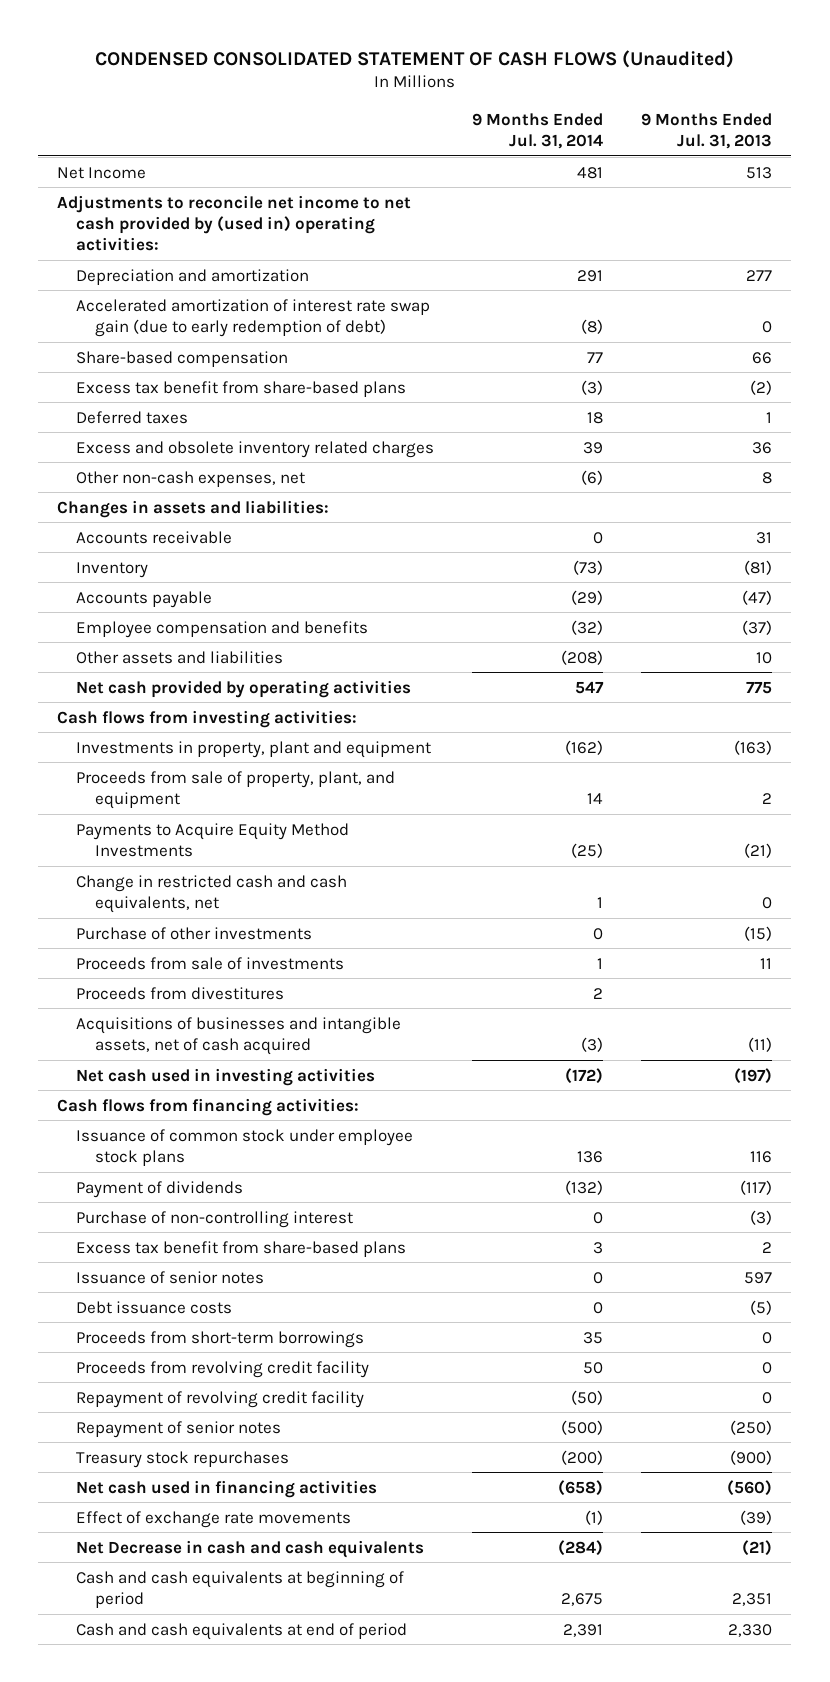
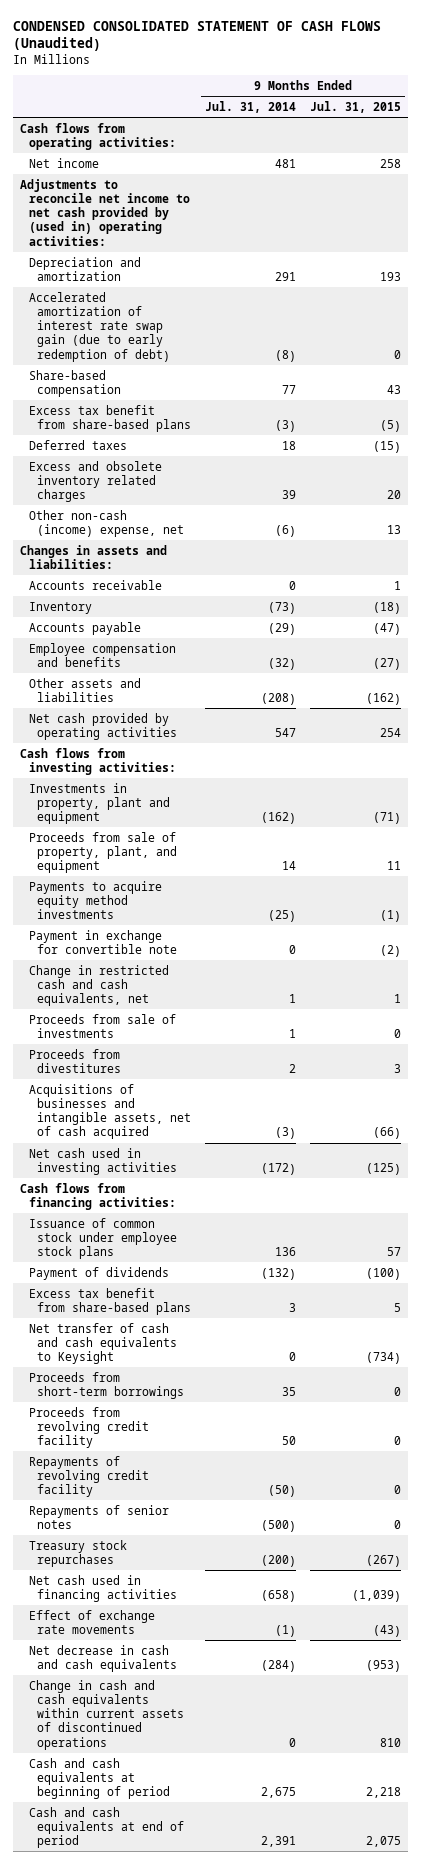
[641,112,773,149] 9 Months Ended Jul. 31, 2013 -> none
none -> [310,100,402,113] Jul. 31, 2015
none -> [20,122,176,150] Cash flows from operating activities:
[57,166,147,179] Net Income -> [28,157,99,168] Net income
[76,470,306,487] Other non-cash expenses, net -> [28,509,184,537] Other non-cash (income) expense, net
[76,822,350,857] Payments to Acquire Equity Method Investments -> [28,880,162,920] Payments to acquire equity method investments
none -> [28,929,177,954] Payment in exchange for convertible note
[76,926,313,940] Purchase of other investments -> none
[76,1210,354,1228] Purchase of non-controlling interest -> none
[76,1270,265,1284] Issuance of senior notes -> none
[76,1300,233,1314] Debt issuance costs -> none
none -> [28,1322,177,1365] Net transfer of cash and cash equivalents to Keysight
[76,1390,365,1408] Repayment of revolving credit facility -> [28,1455,149,1498] Repayments of revolving credit facility
[76,1420,282,1438] Repayment of senior notes -> [28,1504,169,1529] Repayments of senior notes
[76,1539,425,1558] Net Decrease in cash and cash equivalents -> [28,1644,177,1672] Net decrease in cash and cash equivalents
none -> [28,1679,184,1750] Change in cash and cash equivalents within current assets of discontinued operations

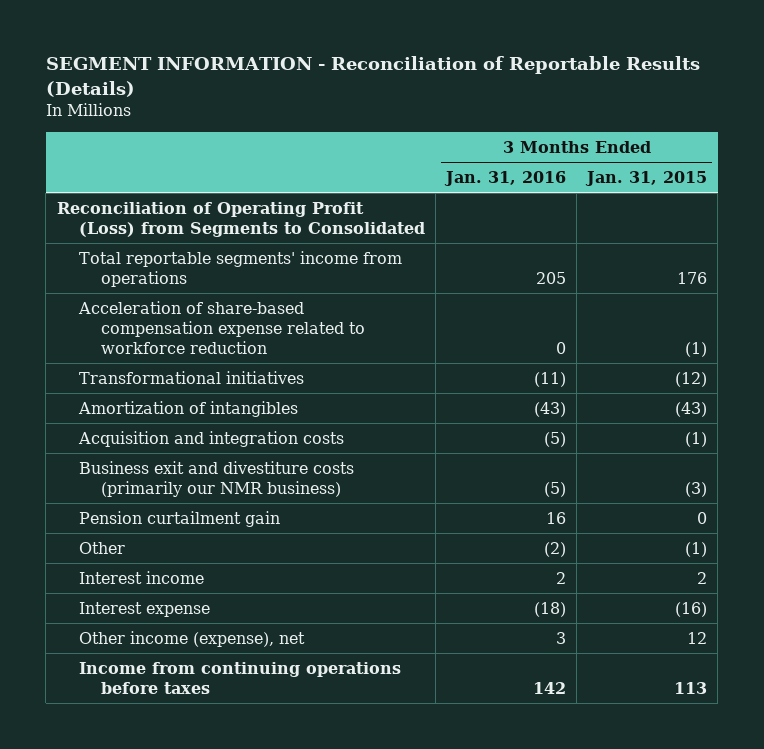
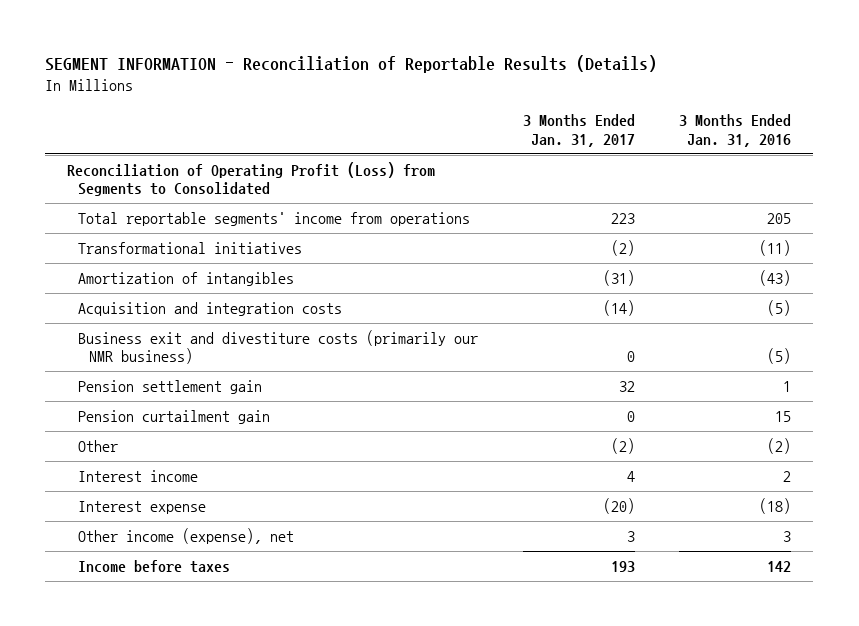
[585,171,708,187] Jan. 31, 2015 -> none
none -> [522,114,635,147] 3 Months Ended Jan. 31, 2017
[77,300,366,354] Acceleration of share-based compensation expense related to workforce reduction -> none
none -> [78,379,263,394] Pension settlement gain
[546,511,567,524] 16 -> [775,410,792,422] 15
[78,661,401,694] Income from continuing operations before taxes -> [78,559,231,573] Income before taxes

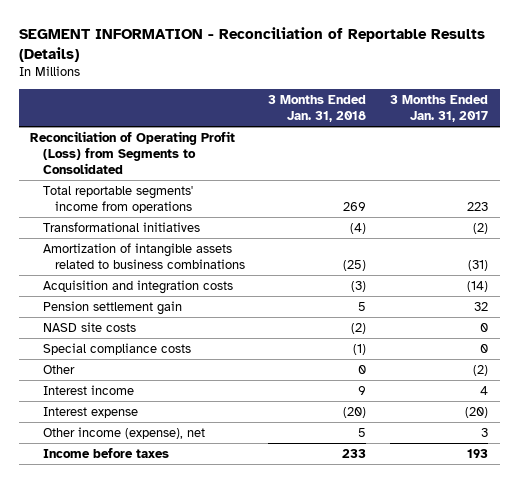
[679,114,792,147] 3 Months Ended Jan. 31, 2016 -> none
none -> [268,95,367,123] 3 Months Ended Jan. 31, 2018
[78,271,295,286] Amortization of intangibles -> none
none -> [42,242,246,269] Amortization of intangible assets related to business combinations
[78,329,479,365] Business exit and divestiture costs (primarily our NMR business) -> none
[78,409,271,424] Pension curtailment gain -> none
none -> [42,321,136,332] NASD site costs
none -> [42,342,191,355] Special compliance costs

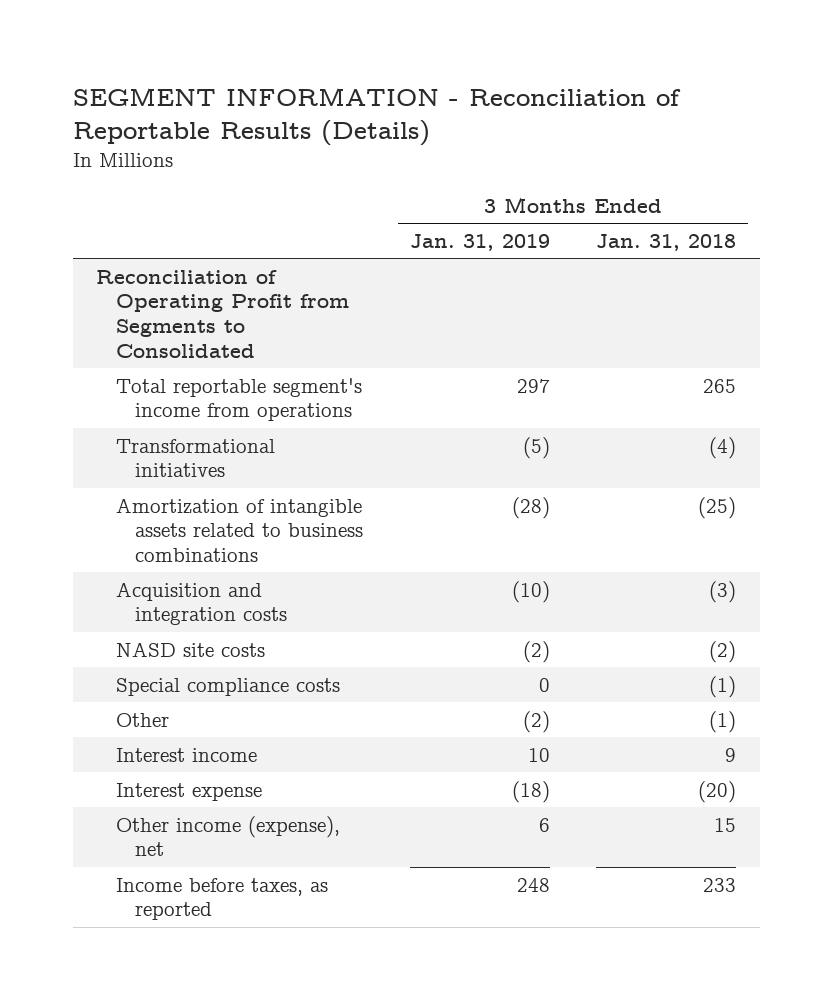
[389,95,488,123] 3 Months Ended Jan. 31, 2017 -> none
none -> [409,234,550,252] Jan. 31, 2019
[30,130,236,174] Reconciliation of Operating Profit (Loss) from Segments to Consolidated -> [96,269,349,358] Reconciliation of Operating Profit from Segments to Consolidated
[42,185,193,213] Total reportable segments' income from operations -> [115,377,362,422] Total reportable segment's income from operations
[343,201,367,211] 269 -> [703,378,737,393] 265
[42,300,182,315] Pension settlement gain -> none
[358,364,367,374] 0 -> [709,710,737,733] (1)
[358,427,367,437] 5 -> [714,817,737,832] 15
[42,447,169,458] Income before taxes -> [115,877,328,921] Income before taxes, as reported

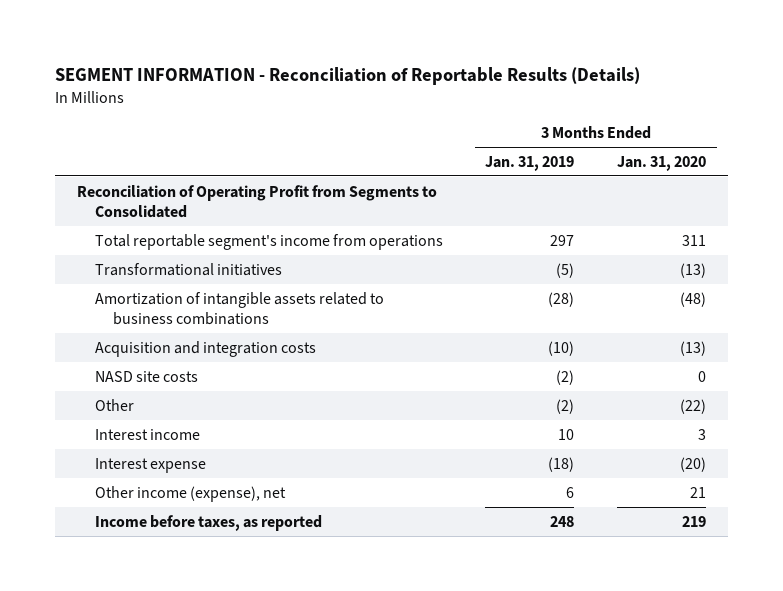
[596,234,737,252] Jan. 31, 2018 -> none
none -> [617,155,707,171] Jan. 31, 2020
[115,677,340,696] Special compliance costs -> none

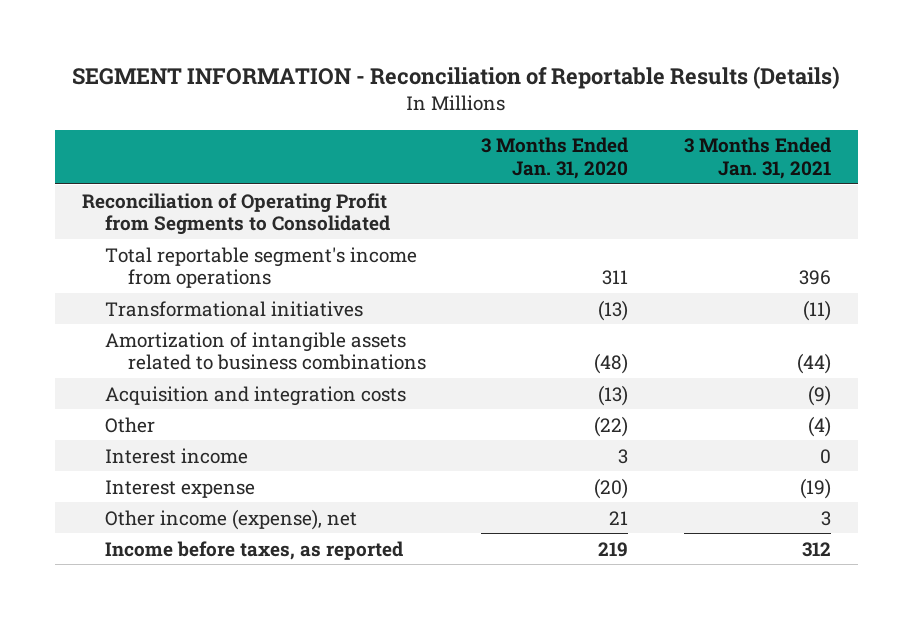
[485,155,575,171] Jan. 31, 2019 -> none
none -> [683,137,831,179] 3 Months Ended Jan. 31, 2021
[94,370,198,382] NASD site costs -> none

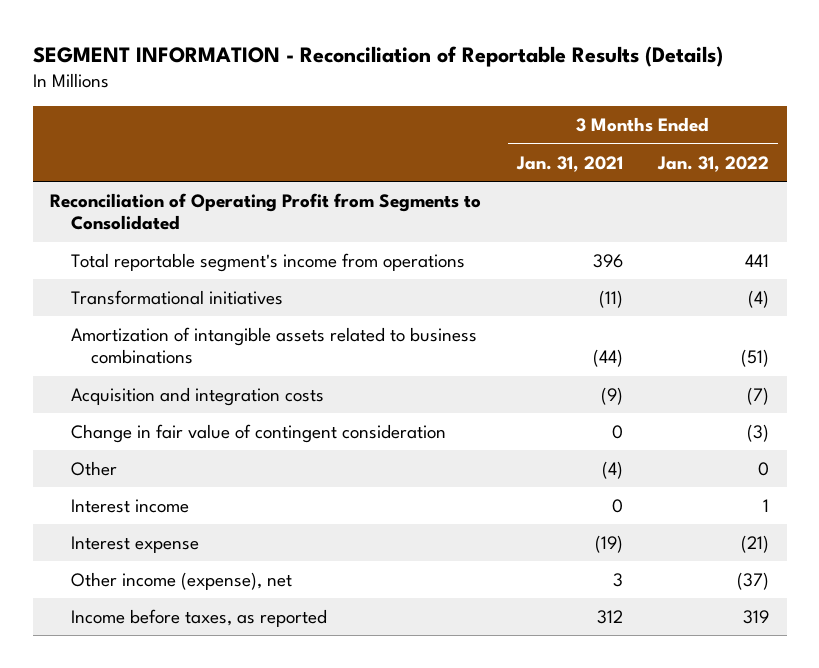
[481,137,629,179] 3 Months Ended Jan. 31, 2020 -> none
none -> [656,155,769,172] Jan. 31, 2022
none -> [70,423,446,443] Change in fair value of contingent consideration

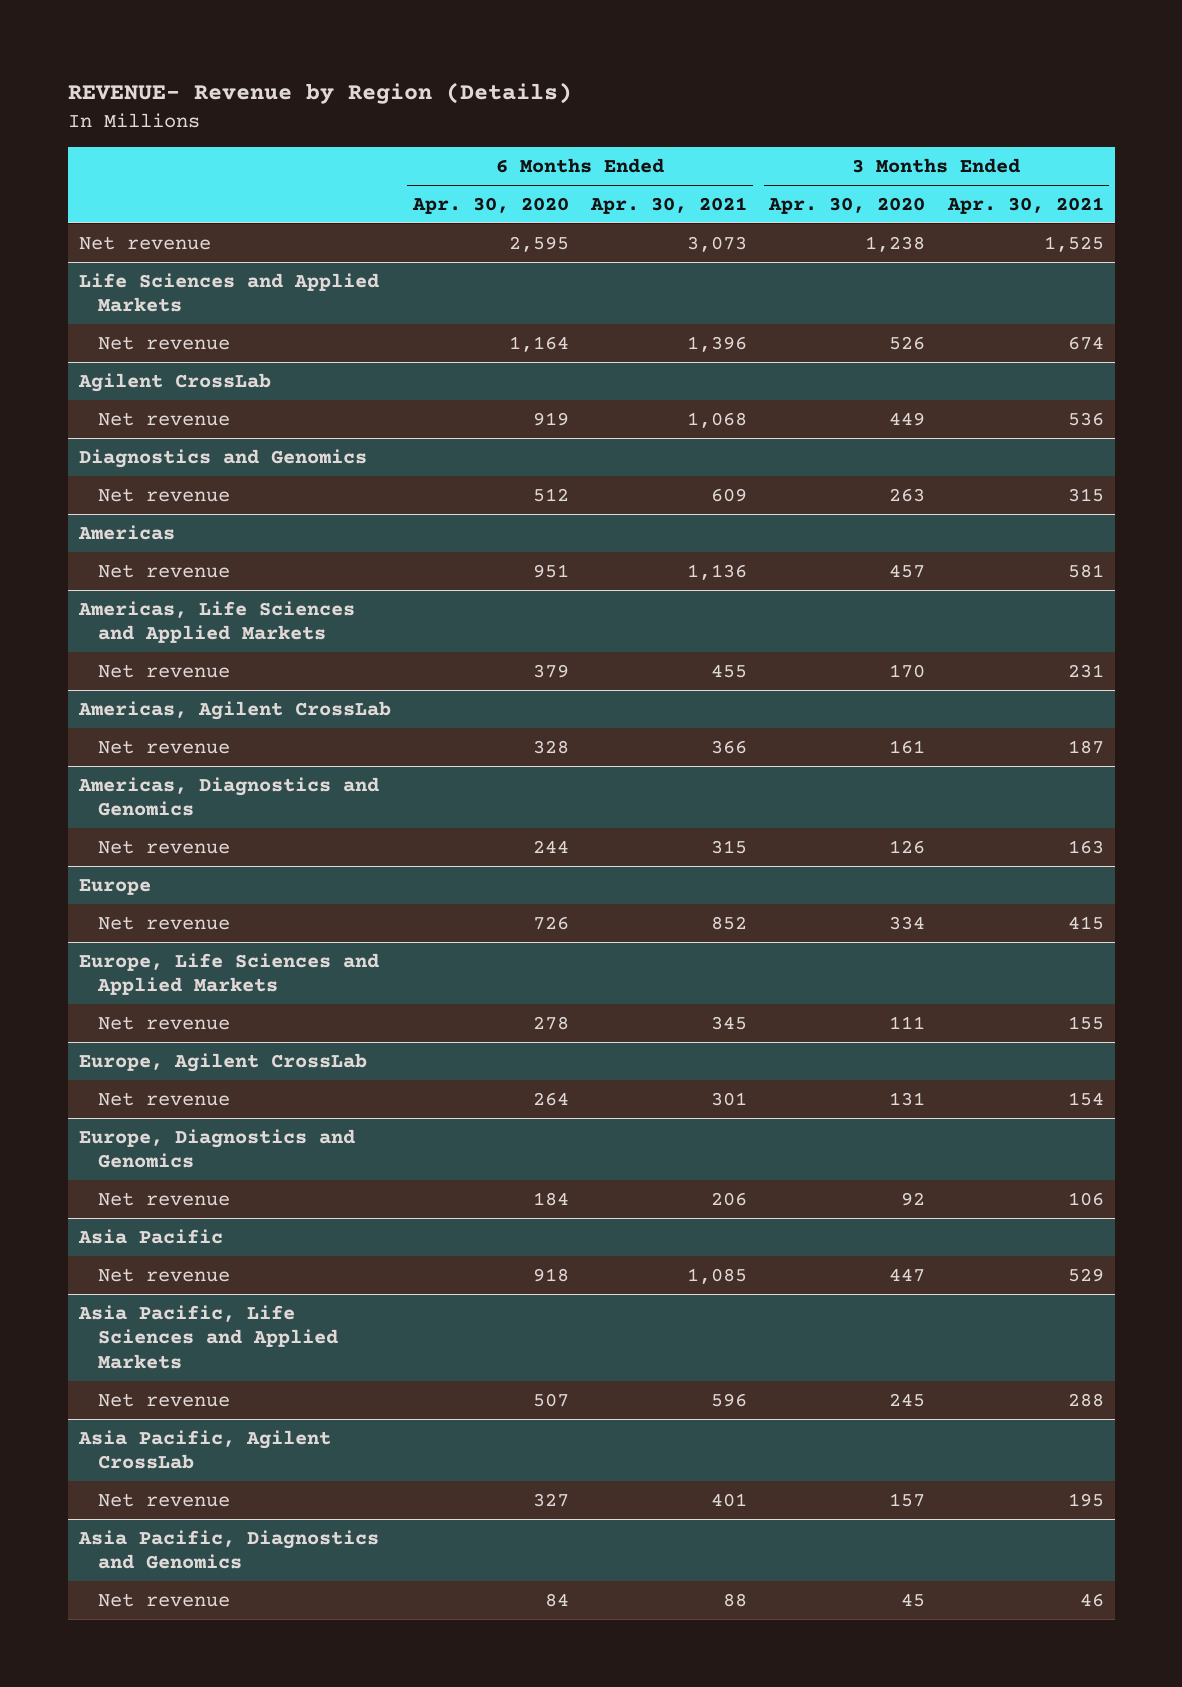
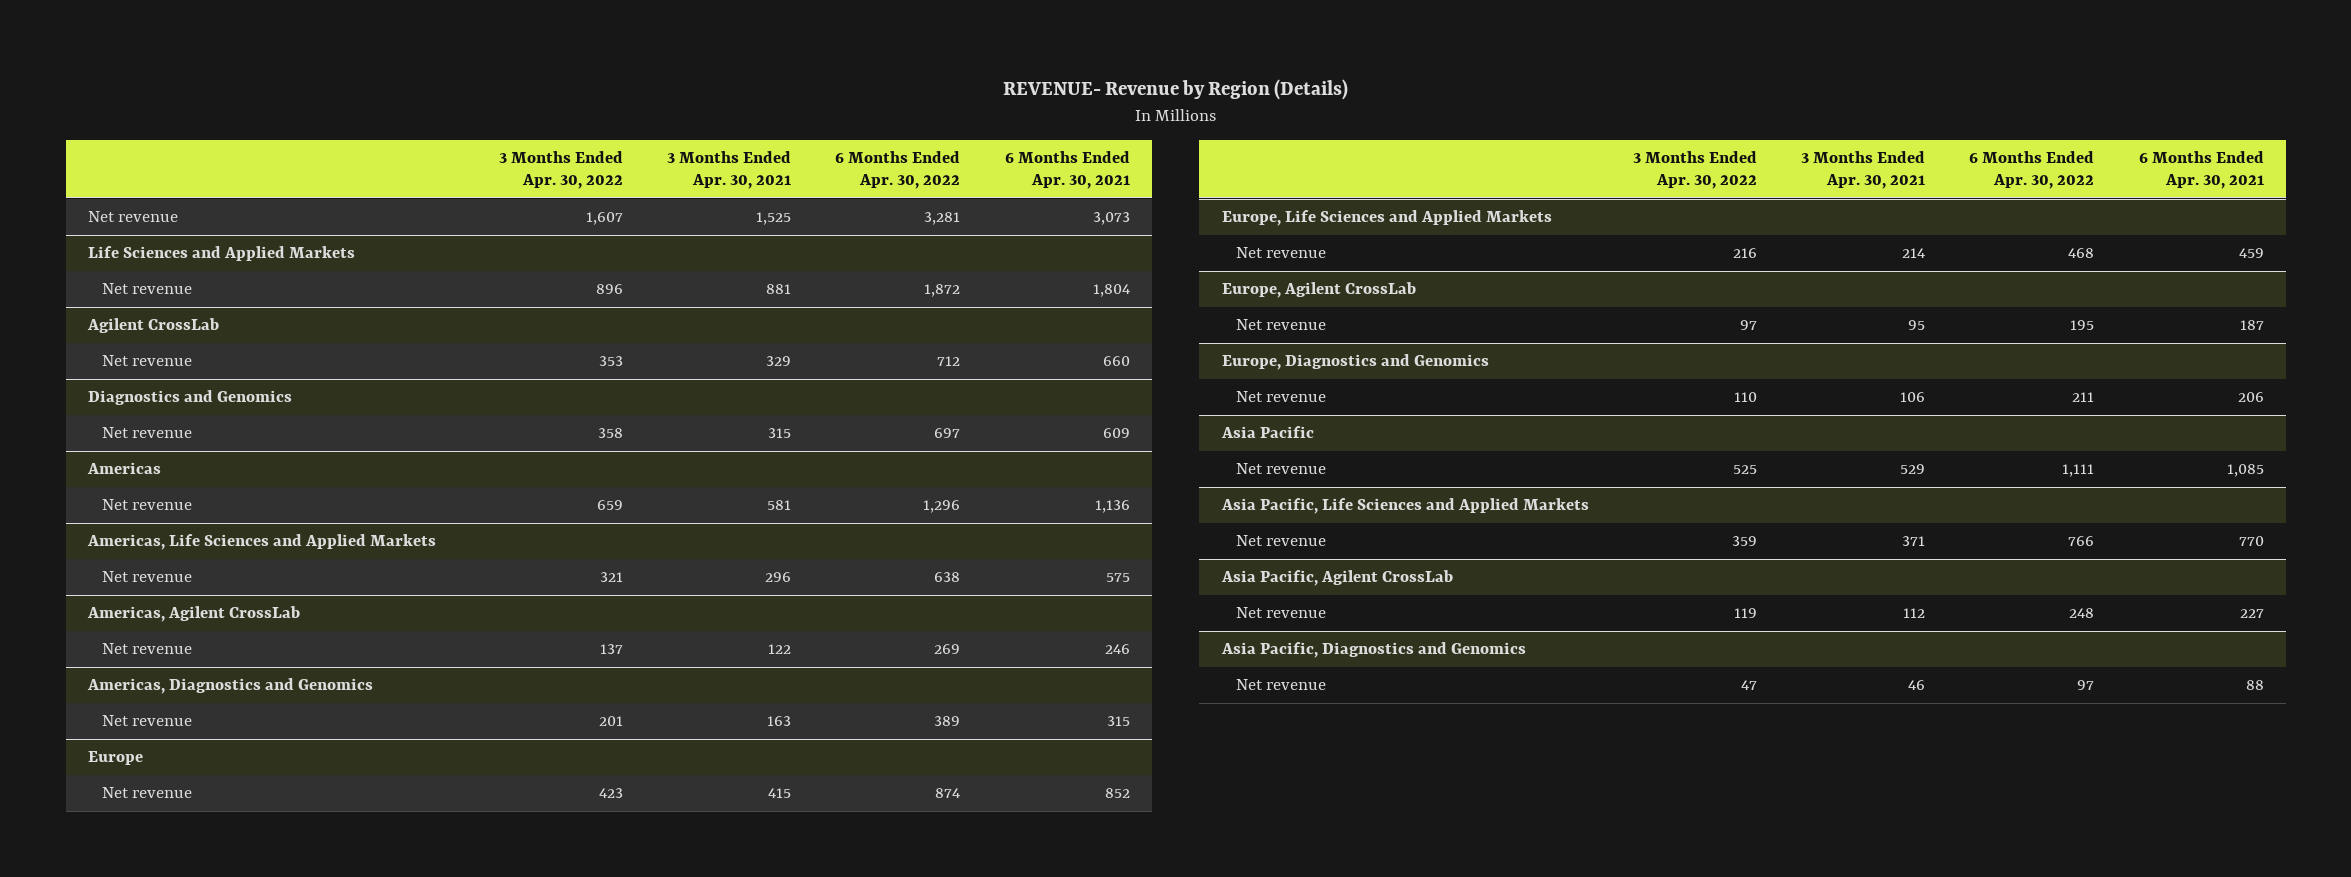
[411,196,569,214] Apr. 30, 2020 -> none
[768,196,926,214] Apr. 30, 2020 -> none
none -> [498,151,623,190] 3 Months Ended Apr. 30, 2022
none -> [835,151,961,190] 6 Months Ended Apr. 30, 2022
[687,335,748,352] 1,396 -> [1092,284,1130,298] 1,804
[1067,335,1104,350] 674 -> [766,284,792,295] 881
[687,411,748,428] 1,068 -> [1102,356,1130,367] 660
[1067,411,1104,426] 536 -> [766,356,792,367] 329
[711,663,748,678] 455 -> [1105,573,1130,583] 575
[1067,663,1104,678] 231 -> [765,572,792,583] 296
[711,739,748,754] 366 -> [1104,644,1130,655] 246
[1067,739,1104,754] 187 -> [768,644,792,655] 122
[711,1015,748,1030] 345 -> [2238,248,2264,259] 459
[1067,1015,1104,1030] 155 -> [1902,248,1926,259] 214
[711,1091,748,1106] 301 -> [2239,320,2264,331] 187
[1067,1091,1104,1106] 154 -> [1908,320,1926,331] 95
[711,1392,748,1407] 596 -> [2238,536,2264,547] 770
[1067,1392,1104,1407] 288 -> [1902,536,1926,547] 371
[711,1492,748,1507] 401 -> [2239,609,2264,619] 227
[1067,1492,1104,1507] 195 -> [1903,608,1926,619] 112

